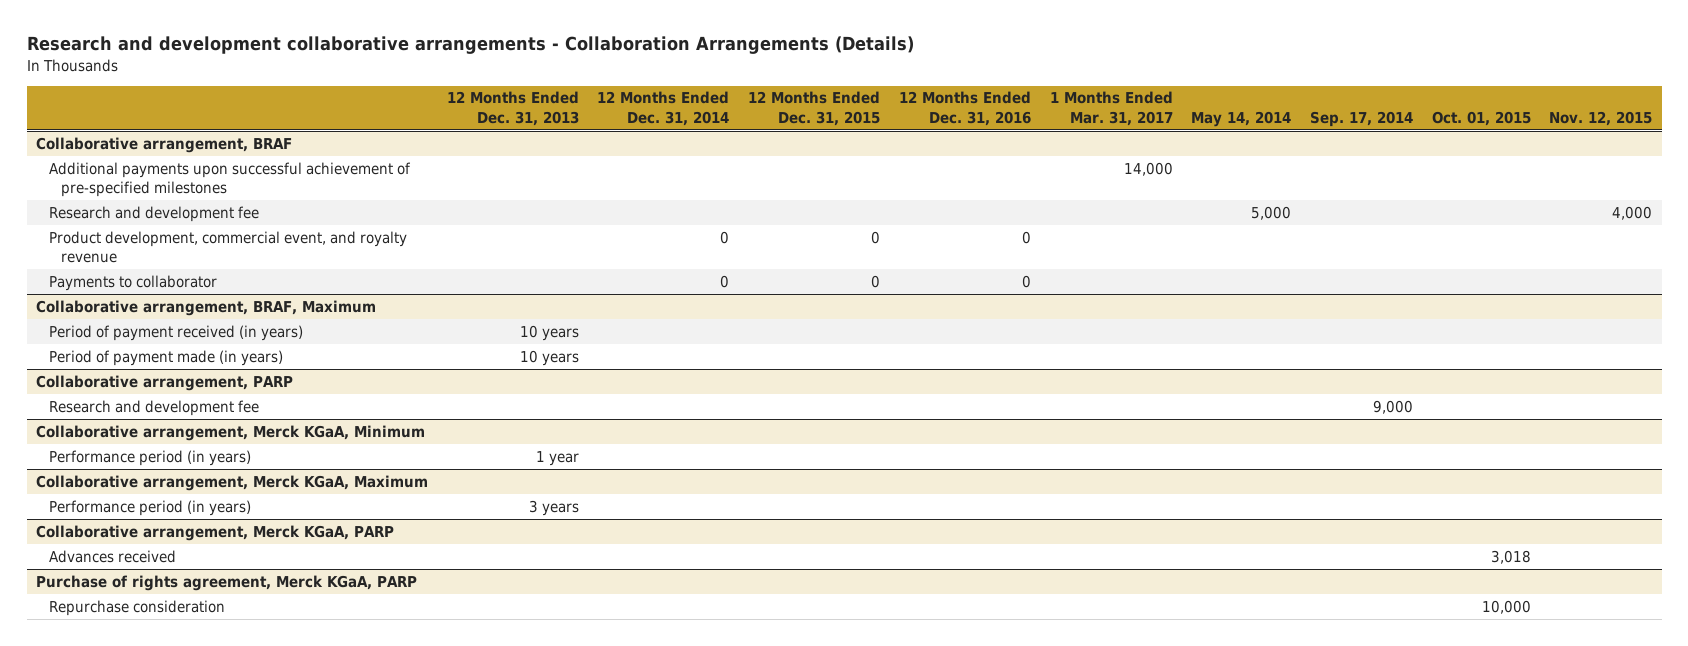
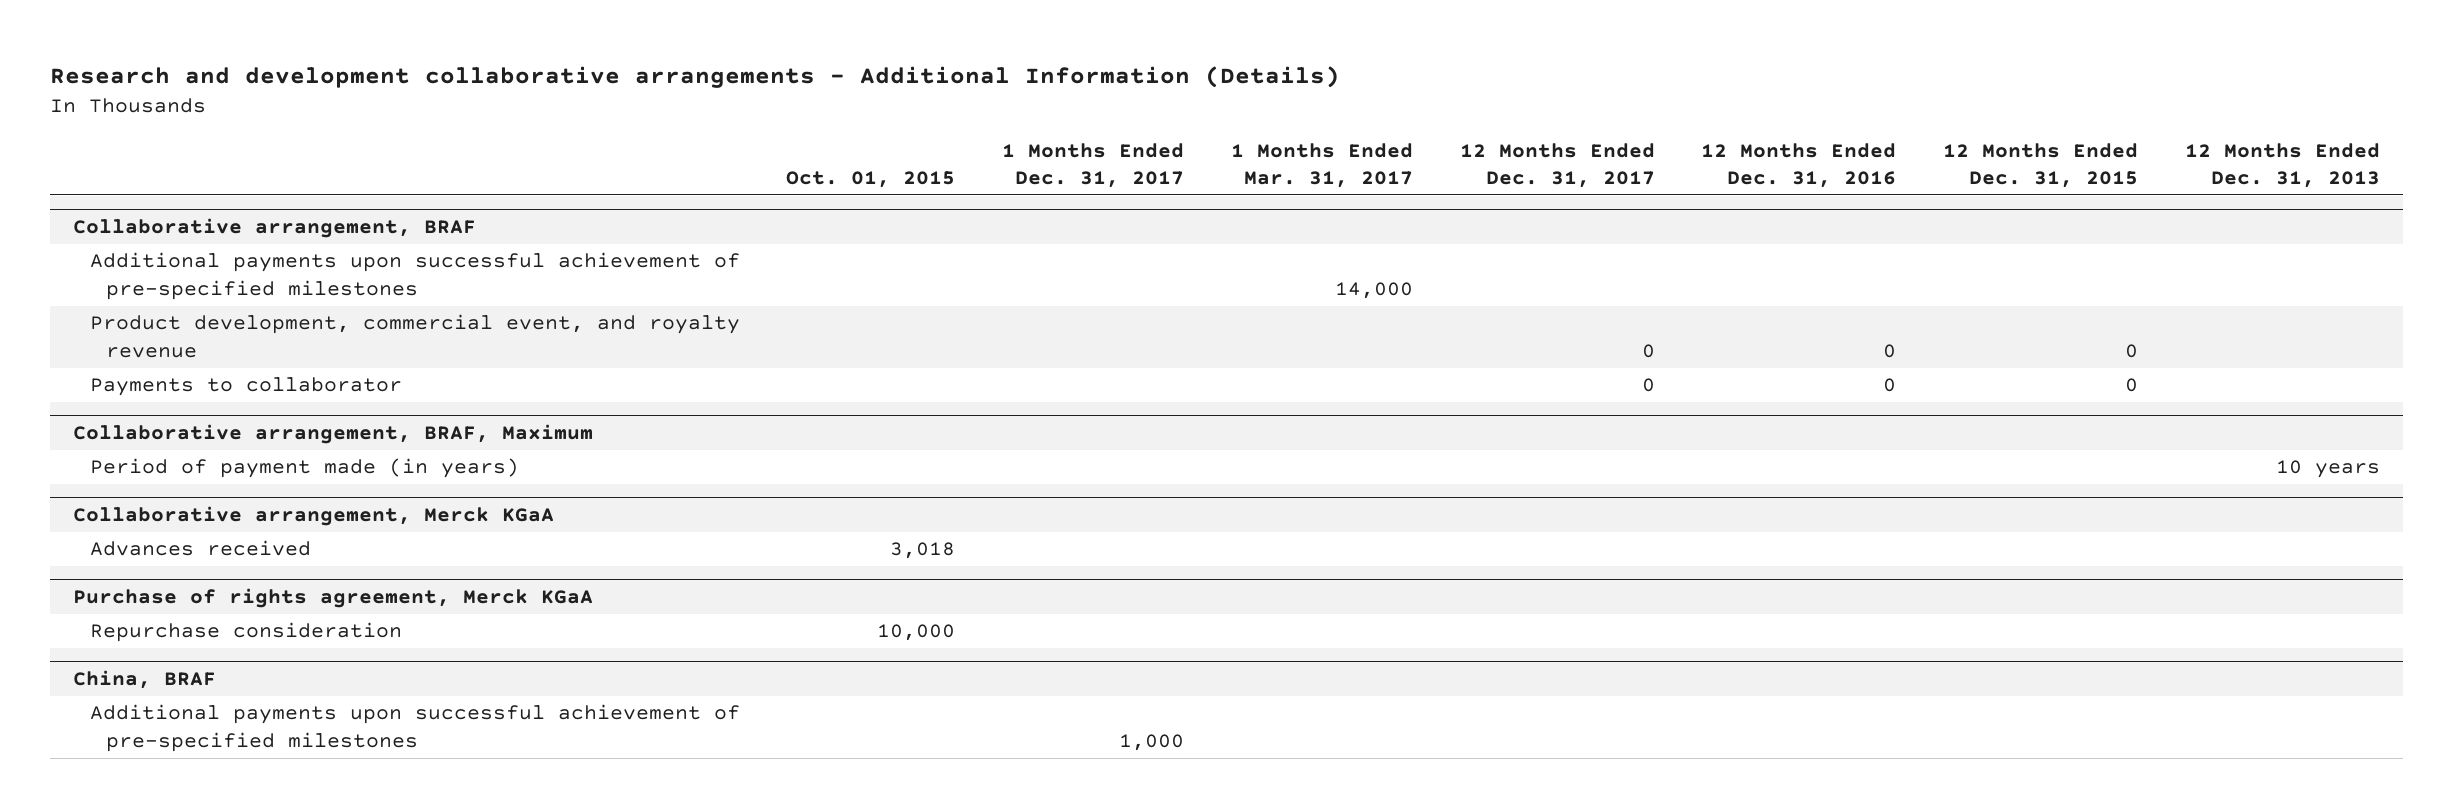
[26,36,914,55] Research and development collaborative arrangements - Collaboration Arrangements (Details) -> [50,66,1341,89] Research and development collaborative arrangements - Additional Information (Details)
[597,91,730,127] 12 Months Ended Dec. 31, 2014 -> none
[1191,111,1292,128] May 14, 2014 -> none
[1309,111,1413,128] Sep. 17, 2014 -> none
[1549,111,1653,127] Nov. 12, 2015 -> none
none -> [1002,142,1185,189] 1 Months Ended Dec. 31, 2017
none -> [1459,142,1655,189] 12 Months Ended Dec. 31, 2017
[48,205,259,222] Research and development fee -> none
[48,324,303,341] Period of payment received (in years) -> none
[35,374,293,391] Collaborative arrangement, PARP -> none
[48,399,259,416] Research and development fee -> none
[35,424,425,441] Collaborative arrangement, Merck KGaA, Minimum -> none
[48,449,251,466] Performance period (in years) -> none
[35,474,428,491] Collaborative arrangement, Merck KGaA, Maximum -> none
[48,499,251,516] Performance period (in years) -> none
[35,524,394,541] Collaborative arrangement, Merck KGaA, PARP -> [73,506,555,527] Collaborative arrangement, Merck KGaA
[35,574,417,591] Purchase of rights agreement, Merck KGaA, PARP -> [73,588,594,609] Purchase of rights agreement, Merck KGaA
none -> [73,670,217,690] China, BRAF
none -> [89,704,740,752] Additional payments upon successful achievement of pre-specified milestones

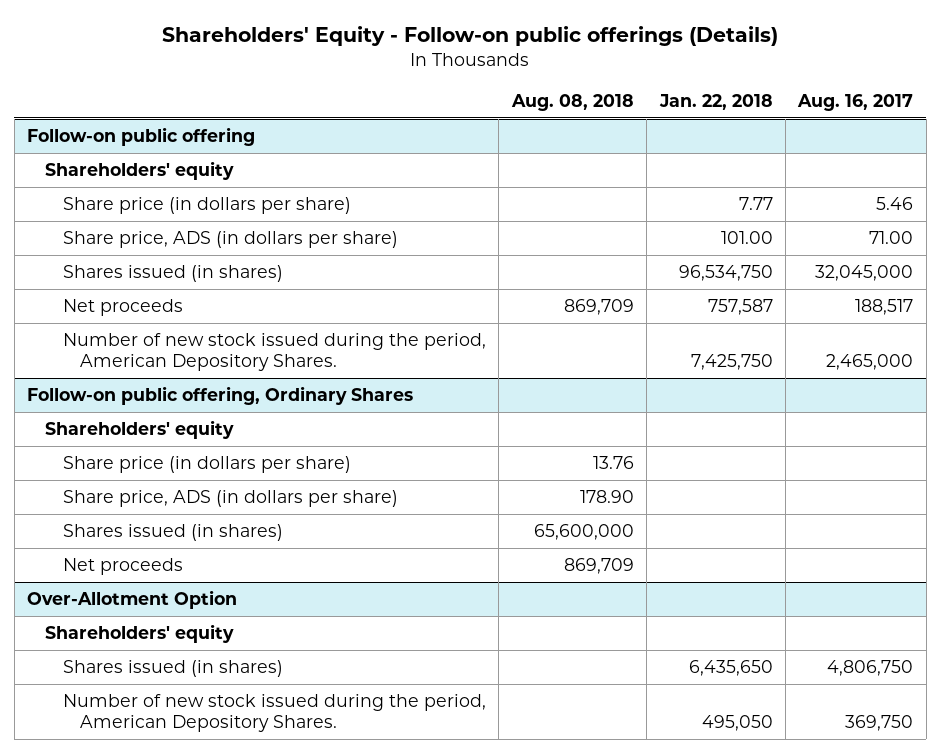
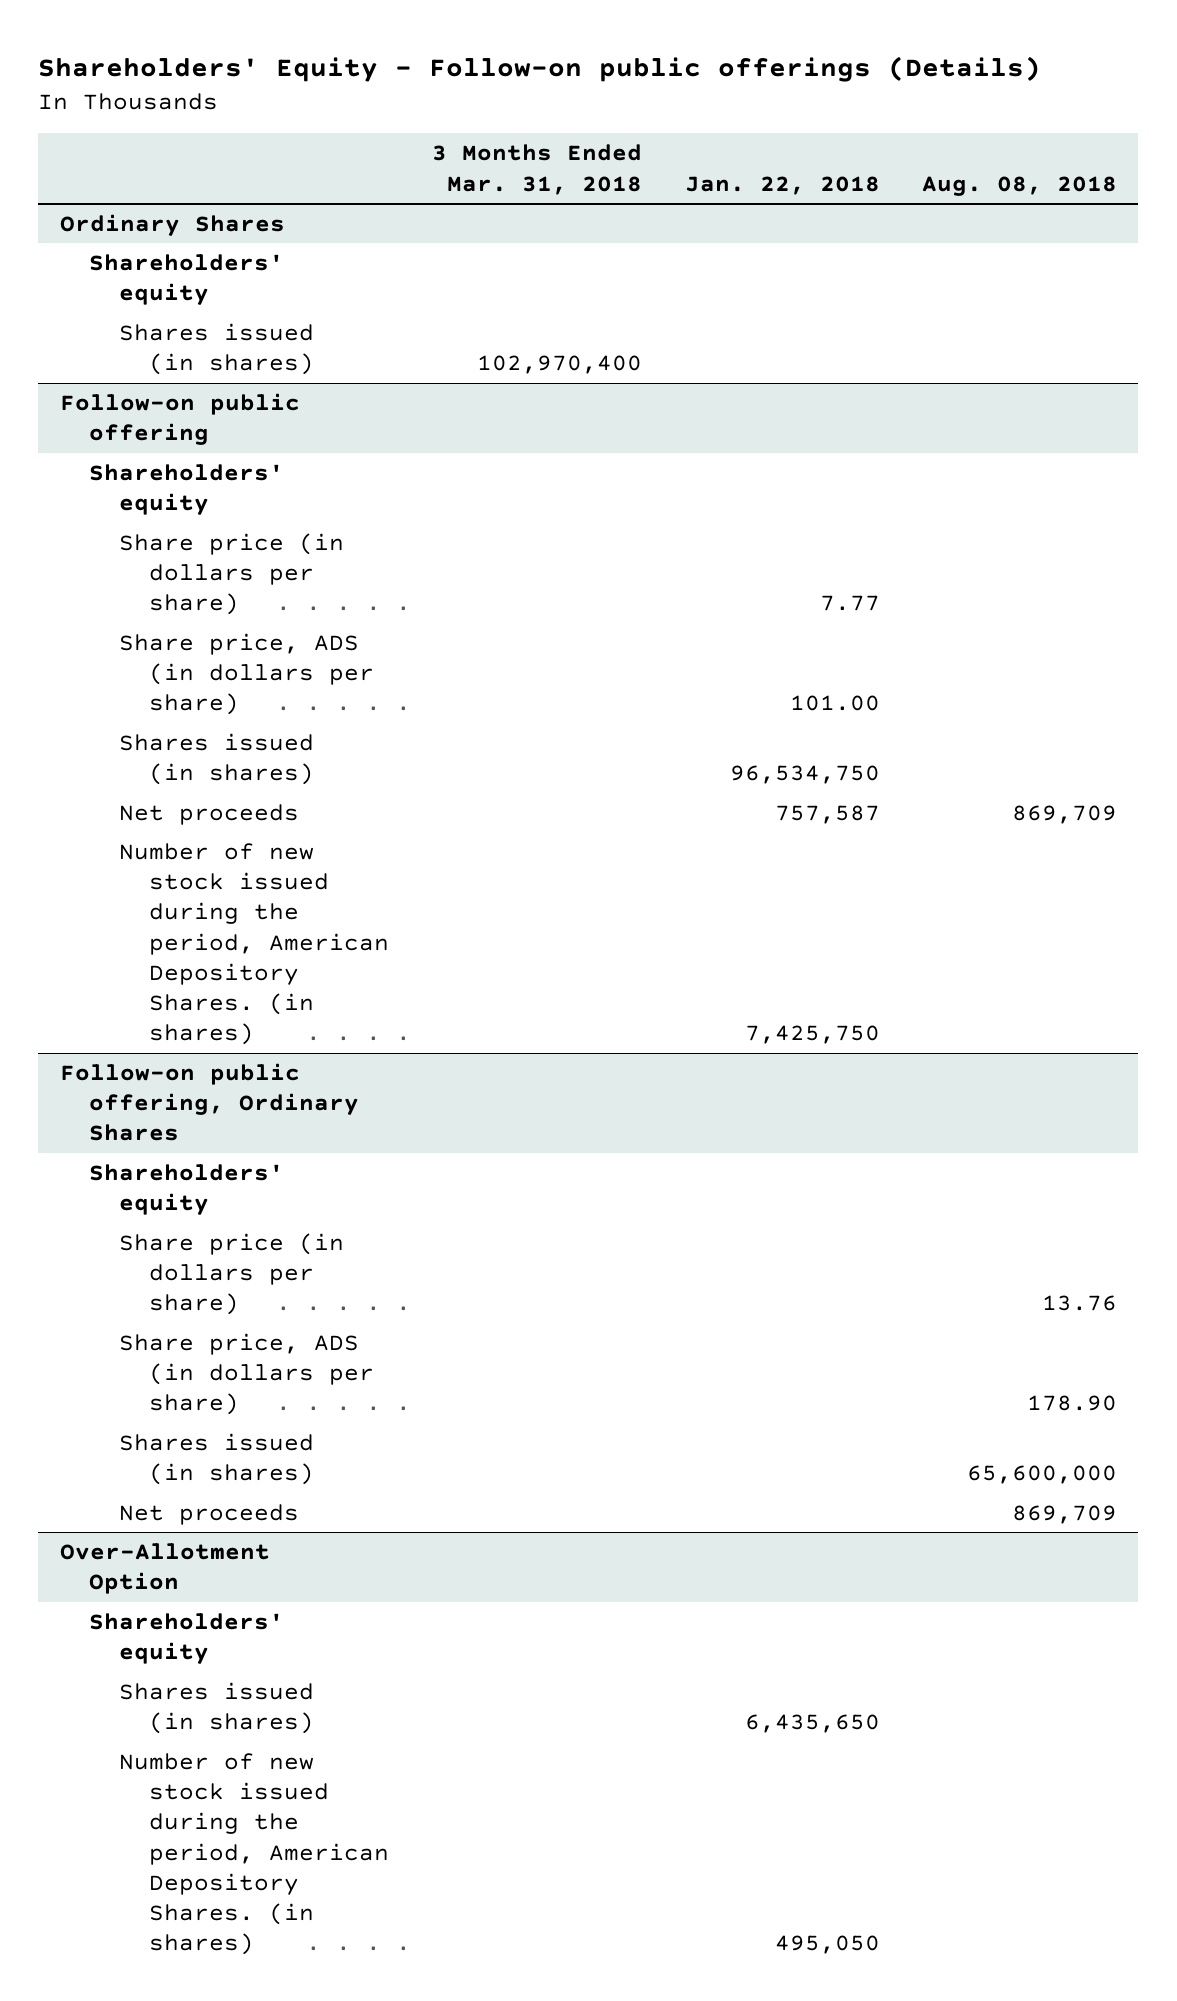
[797,93,914,111] Aug. 16, 2017 -> none
none -> [432,144,643,195] 3 Months Ended Mar. 31, 2018
none -> [59,213,285,236] Ordinary Shares
none -> [89,253,285,306] Shareholders' equity
none -> [119,322,315,376] Shares issued (in shares)
[62,333,486,372] Number of new stock issued during the period, American Depository Shares. -> [119,842,390,1046] Number of new stock issued during the period, American Depository Shares. (in shares)
[62,694,486,733] Number of new stock issued during the period, American Depository Shares. -> [119,1752,390,1956] Number of new stock issued during the period, American Depository Shares. (in shares)

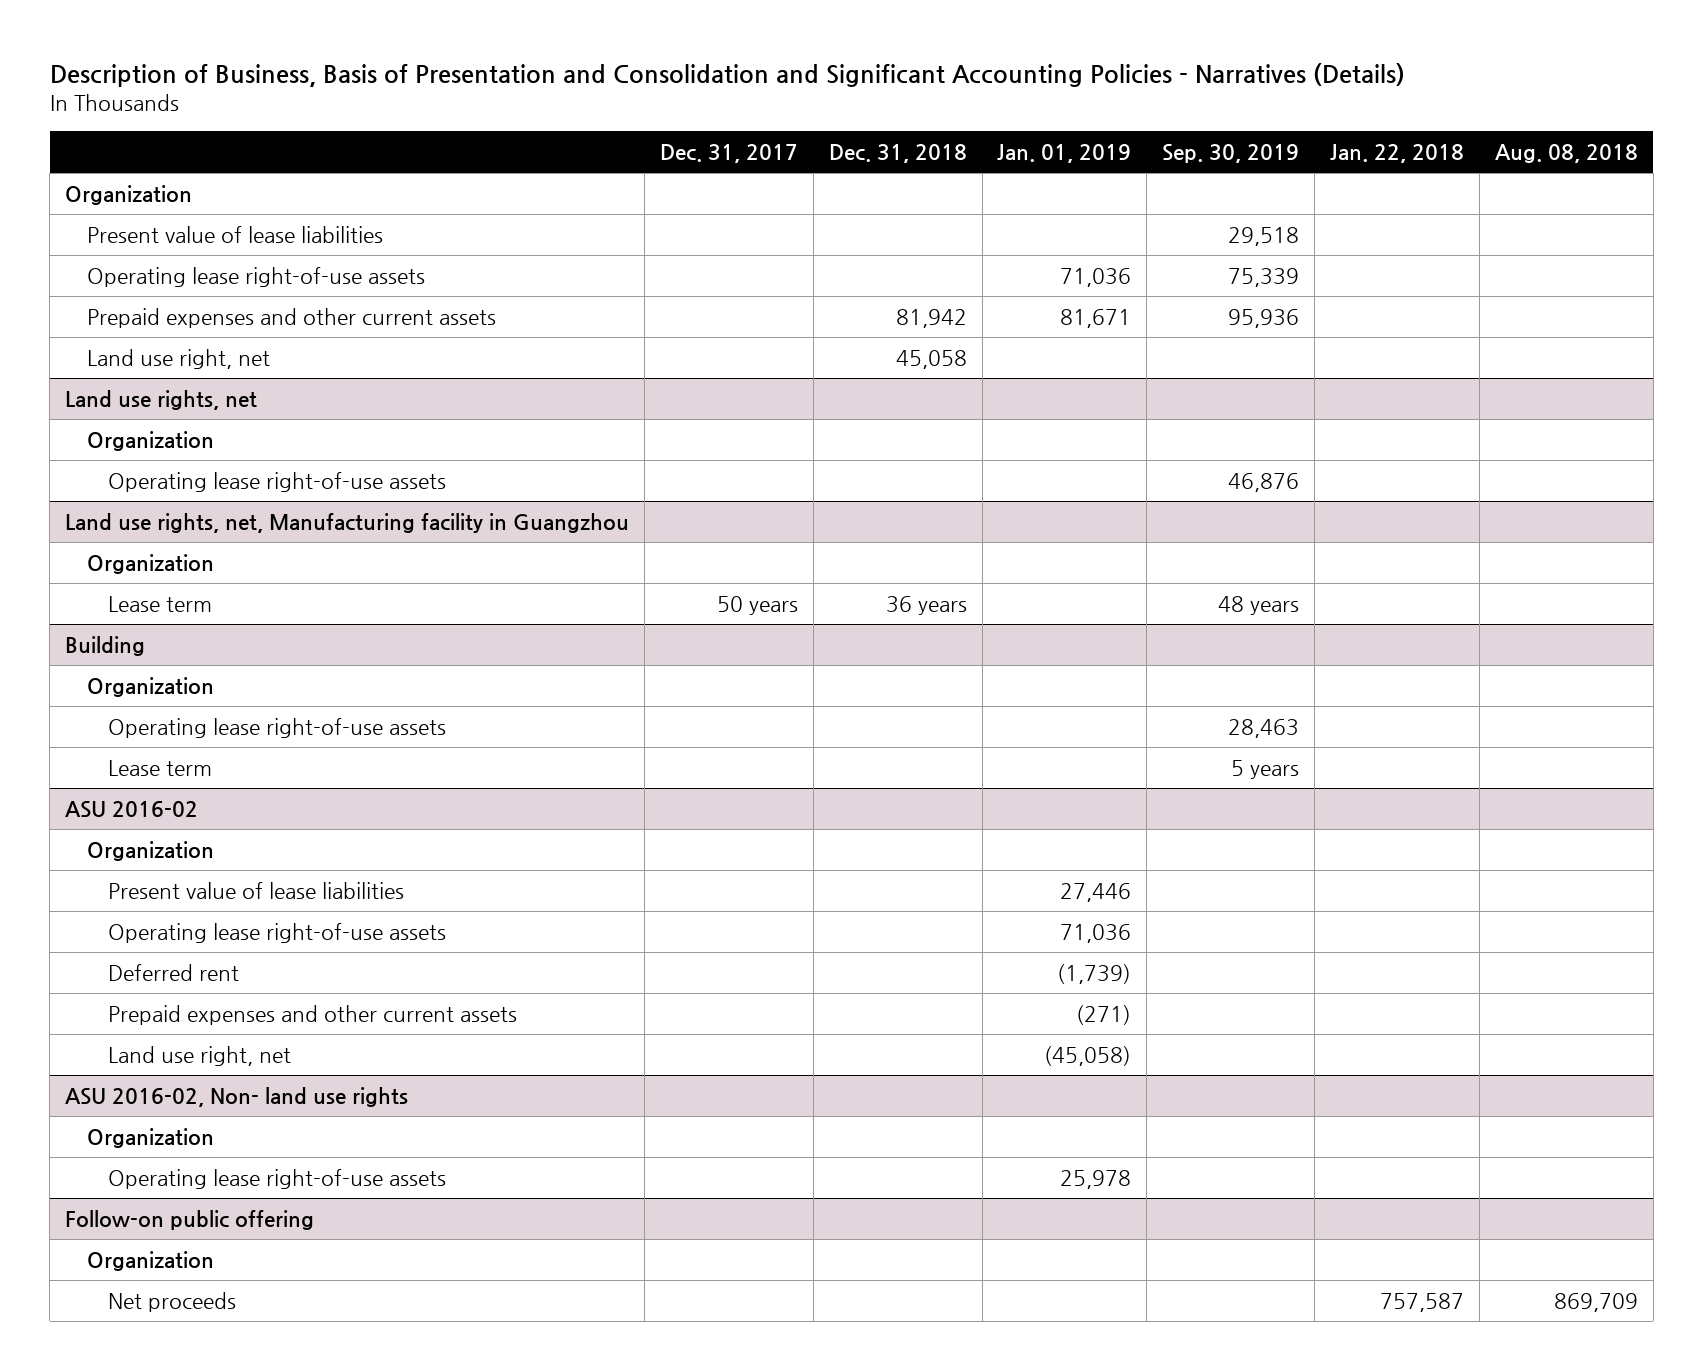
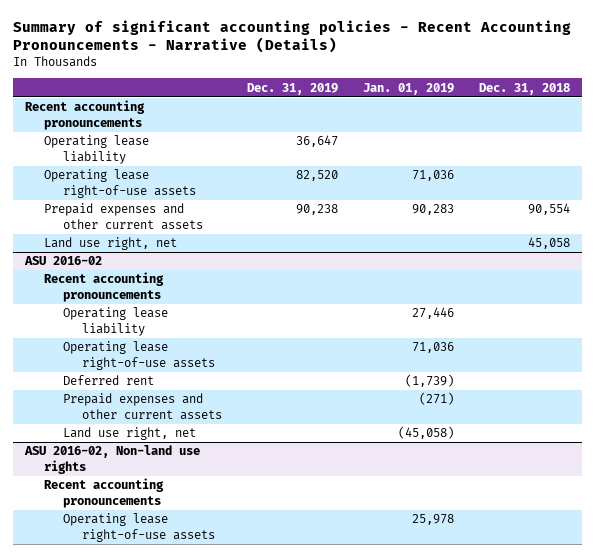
[49,63,1405,88] Description of Business, Basis of Presentation and Consolidation and Significant Accounting Policies - Narratives (Details) -> [12,19,571,54] Summary of significant accounting policies - Recent Accounting Pronouncements - Narrative (Details)
[659,143,798,163] Dec. 31, 2017 -> none
[1162,143,1300,163] Sep. 30, 2019 -> none
[1329,143,1464,163] Jan. 22, 2018 -> none
[1494,143,1638,163] Aug. 08, 2018 -> none
none -> [247,82,339,95] Dec. 31, 2019
[65,184,193,205] Organization -> none
none -> [25,100,146,130] Recent accounting pronouncements
[86,225,383,243] Present value of lease liabilities -> [44,135,150,164] Operating lease liability
[895,308,967,328] 81,942 -> [527,203,570,216] 90,554
[1060,308,1132,328] 81,671 -> [412,204,455,216] 90,283
[65,389,258,410] Land use rights, net -> none
[86,430,214,451] Organization -> none
[108,471,447,492] Operating lease right-of-use assets -> none
[65,512,630,533] Land use rights, net, Manufacturing facility in Guangzhou -> none
[86,553,214,574] Organization -> none
[108,595,213,612] Lease term -> none
[65,635,146,656] Building -> none
[86,676,214,697] Organization -> none
[108,717,447,738] Operating lease right-of-use assets -> none
[108,759,213,776] Lease term -> none
[86,840,214,861] Organization -> none
none -> [44,272,165,302] Recent accounting pronouncements
[108,881,405,899] Present value of lease liabilities -> [63,307,169,336] Operating lease liability
[86,1127,214,1148] Organization -> none
[65,1086,409,1107] ASU 2016-02, Non- land use rights -> [24,445,201,474] ASU 2016-02, Non-land use rights
none -> [44,478,165,508] Recent accounting pronouncements
[65,1209,315,1230] Follow-on public offering -> none
[86,1250,214,1271] Organization -> none
[108,1291,237,1312] Net proceeds -> none

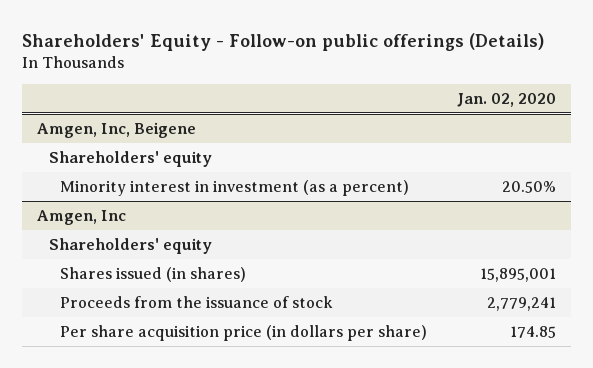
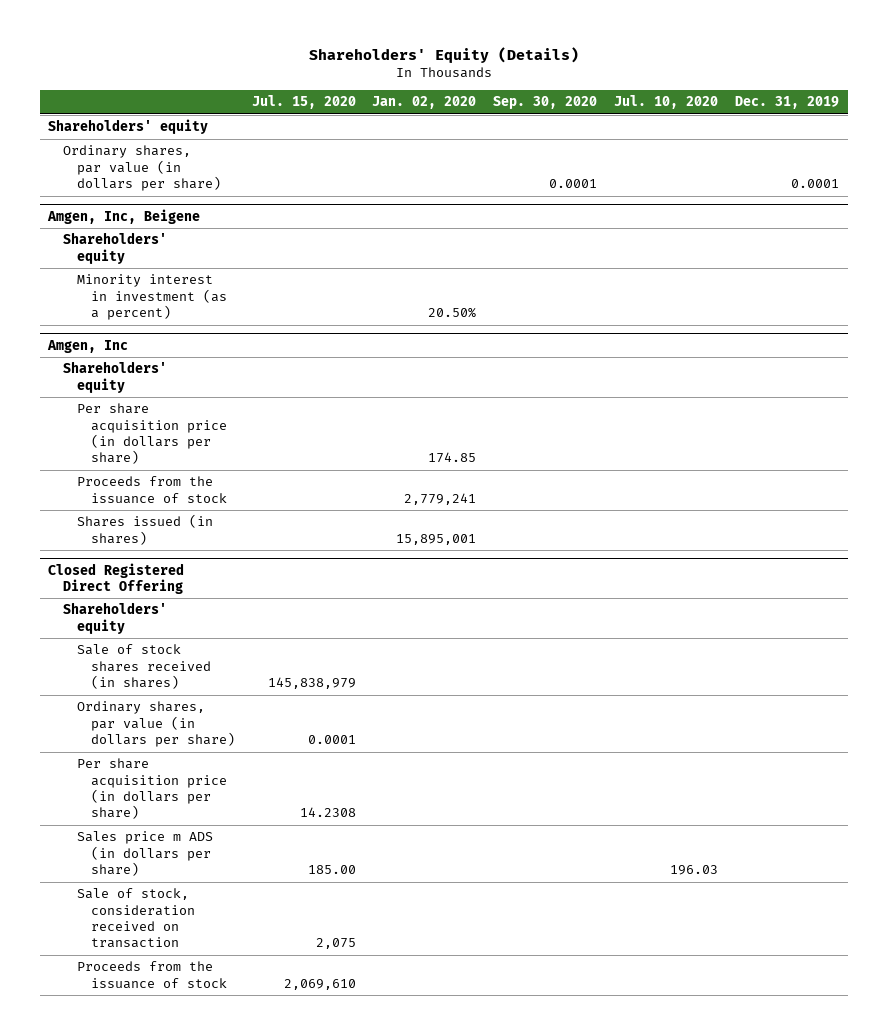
[22,32,545,51] Shareholders' Equity - Follow-on public offerings (Details) -> [308,46,579,63] Shareholders' Equity (Details)
none -> [251,95,356,110] Jul. 15, 2020
none -> [493,96,598,110] Sep. 30, 2020
none -> [614,95,719,110] Jul. 10, 2020
none -> [735,96,840,110] Dec. 31, 2019
none -> [48,119,209,135] Shareholders' equity
none -> [62,145,221,192] Ordinary shares, par value (in dollars per share)
[59,295,333,308] Proceeds from the issuance of stock -> [76,476,227,504] Proceeds from the issuance of stock
[59,266,246,282] Shares issued (in shares) -> [76,514,213,545] Shares issued (in shares)
none -> [48,562,185,594] Closed Registered Direct Offering
none -> [62,602,167,634] Shareholders' equity
none -> [76,644,211,690] Sale of stock shares received (in shares)
none -> [76,701,235,748] Ordinary shares, par value (in dollars per share)
none -> [76,758,227,820] Per share acquisition price (in dollars per share)
none -> [76,831,213,877] Sales price m ADS (in dollars per share)
none -> [76,888,195,949] Sale of stock, consideration received on transaction
none -> [76,961,227,989] Proceeds from the issuance of stock

